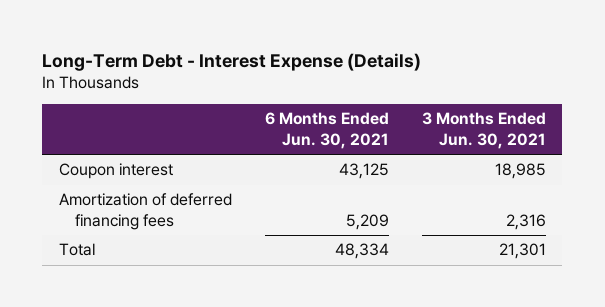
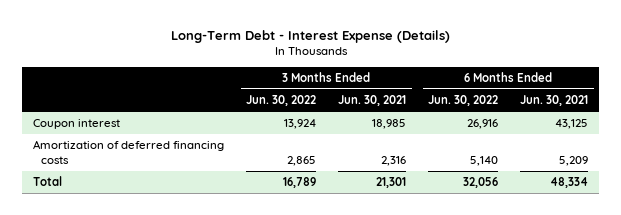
none -> [246,95,317,107] Jun. 30, 2022
none -> [428,95,499,107] Jun. 30, 2022
[58,193,232,230] Amortization of deferred financing fees -> [33,140,225,164] Amortization of deferred financing costs

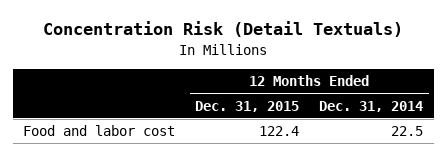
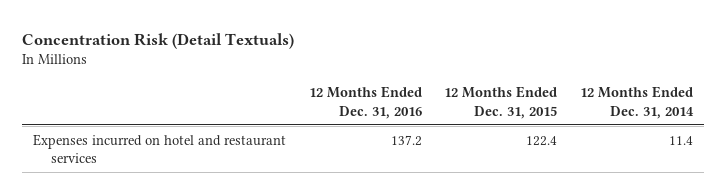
none -> [308,86,422,119] 12 Months Ended Dec. 31, 2016
[23,125,176,137] Food and labor cost -> none
none -> [33,133,287,163] Expenses incurred on hotel and restaurant services

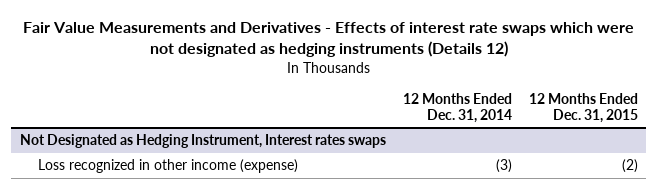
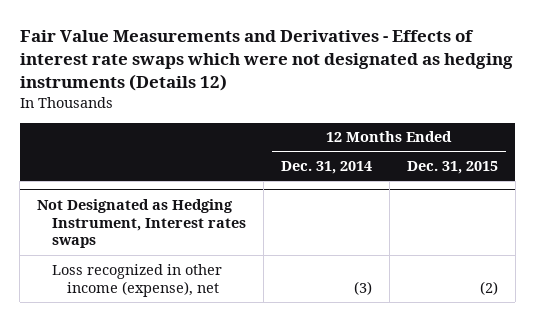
[37,159,298,174] Loss recognized in other income (expense) -> [51,263,222,297] Loss recognized in other income (expense), net

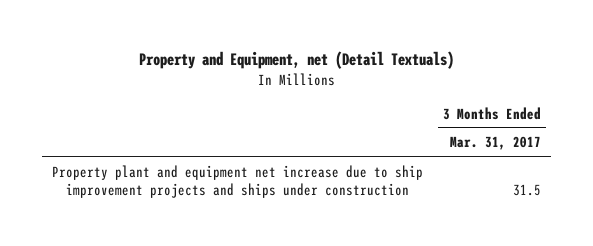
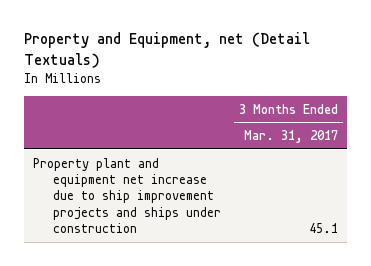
[512,183,541,196] 31.5 -> [309,222,339,233] 45.1

